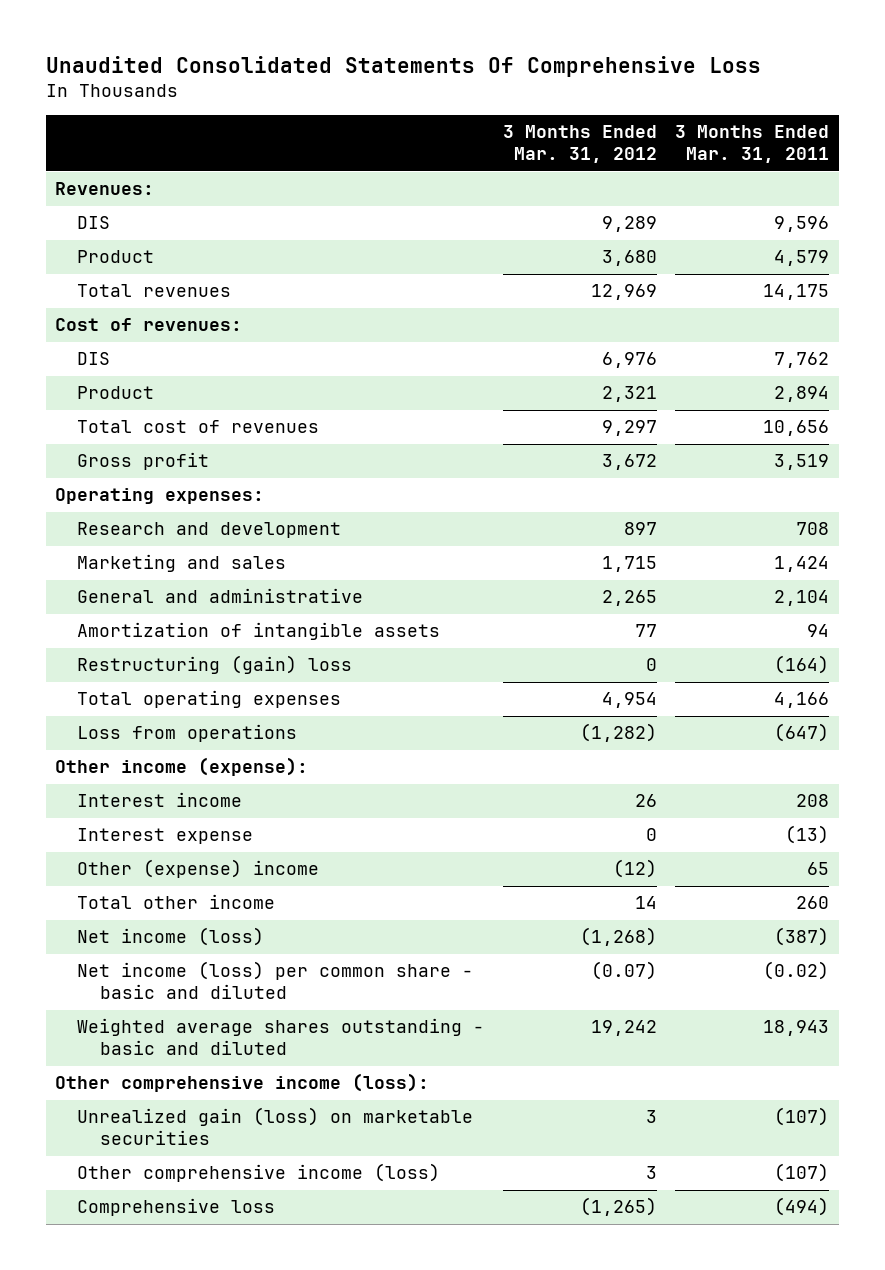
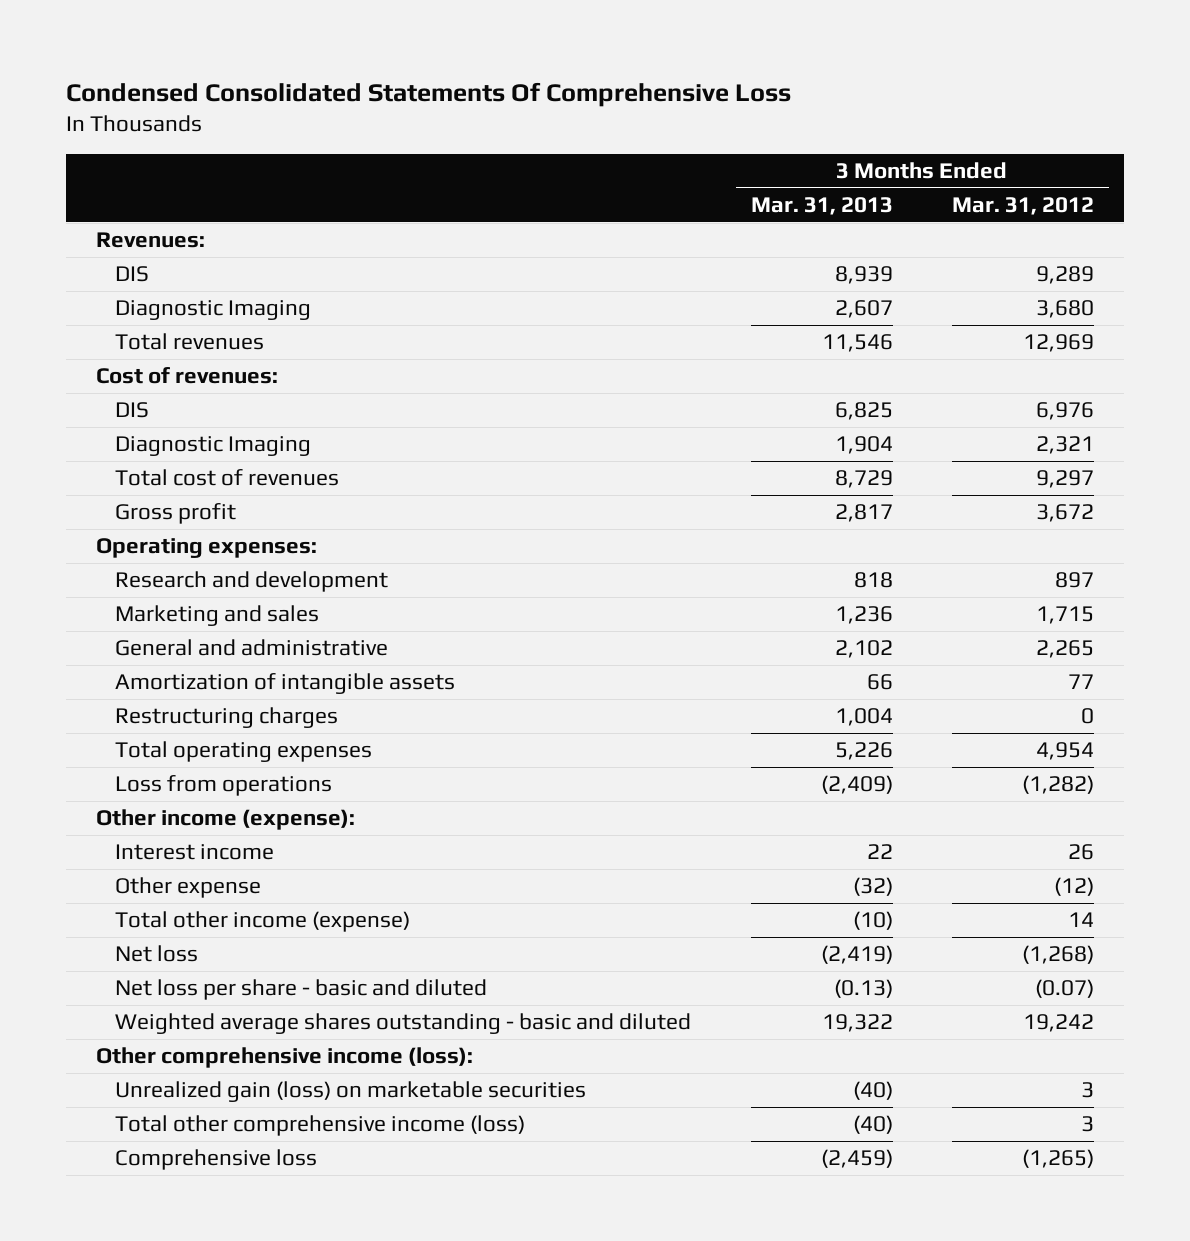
[45,56,761,78] Unaudited Consolidated Statements Of Comprehensive Loss -> [66,82,792,108] Condensed Consolidated Statements Of Comprehensive Loss
[675,125,830,164] 3 Months Ended Mar. 31, 2011 -> none
none -> [750,197,893,216] Mar. 31, 2013
[77,250,155,264] Product -> [114,300,311,321] Diagnostic Imaging
[77,386,155,400] Product -> [114,436,311,457] Diagnostic Imaging
[77,655,353,675] Restructuring (gain) loss -> [114,707,338,729] Restructuring charges
[77,828,254,845] Interest expense -> none
[77,859,320,879] Other (expense) income -> [114,877,261,899] Other expense
[77,894,276,910] Total other income -> [114,911,410,933] Total other income (expense)
[77,927,265,947] Net income (loss) -> [114,945,198,963] Net loss
[77,961,474,1000] Net income (loss) per common share - basic and diluted -> [114,979,487,1001] Net loss per share - basic and diluted
[77,1163,441,1183] Other comprehensive income (loss) -> [114,1115,525,1137] Total other comprehensive income (loss)

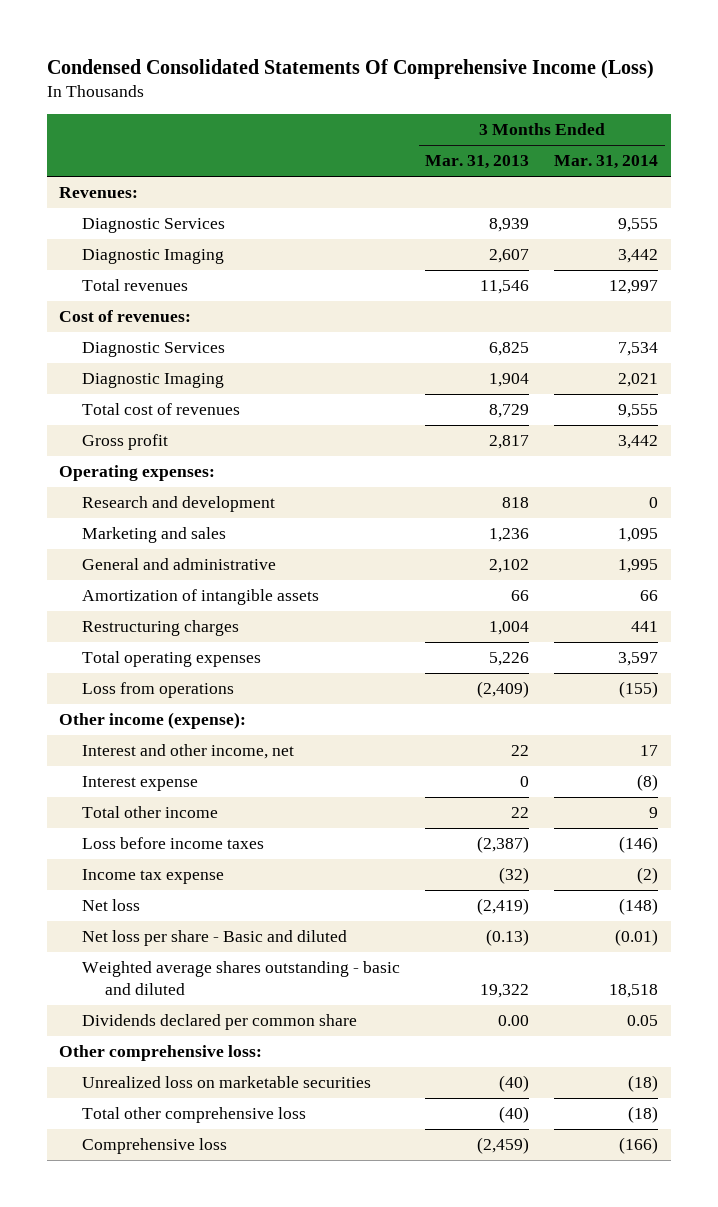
[66,82,792,108] Condensed Consolidated Statements Of Comprehensive Loss -> [46,58,654,79] Condensed Consolidated Statements Of Comprehensive Income (Loss)
[952,197,1095,216] Mar. 31, 2012 -> none
none -> [554,155,659,170] Mar. 31, 2014
[114,266,149,283] DIS -> [82,218,226,234] Diagnostic Services
[114,402,149,419] DIS -> [82,342,226,358] Diagnostic Services
[114,877,261,899] Other expense -> none
[114,844,274,861] Interest income -> [82,744,295,760] Interest and other income, net
none -> [82,776,199,792] Interest expense
[114,911,410,933] Total other income (expense) -> [82,806,219,819] Total other income
[852,911,893,931] (10) -> [511,807,530,819] 22
none -> [82,837,265,850] Loss before income taxes
none -> [82,869,225,885] Income tax expense
[114,979,487,1001] Net loss per share - basic and diluted -> [82,930,348,947] Net loss per share - Basic and diluted
none -> [82,1014,358,1031] Dividends declared per common share
[96,1047,474,1069] Other comprehensive income (loss): -> [59,1045,263,1062] Other comprehensive loss:
[114,1081,586,1103] Unrealized gain (loss) on marketable securities -> [82,1076,372,1089] Unrealized loss on marketable securities
[114,1115,525,1137] Total other comprehensive income (loss) -> [82,1107,307,1124] Total other comprehensive loss

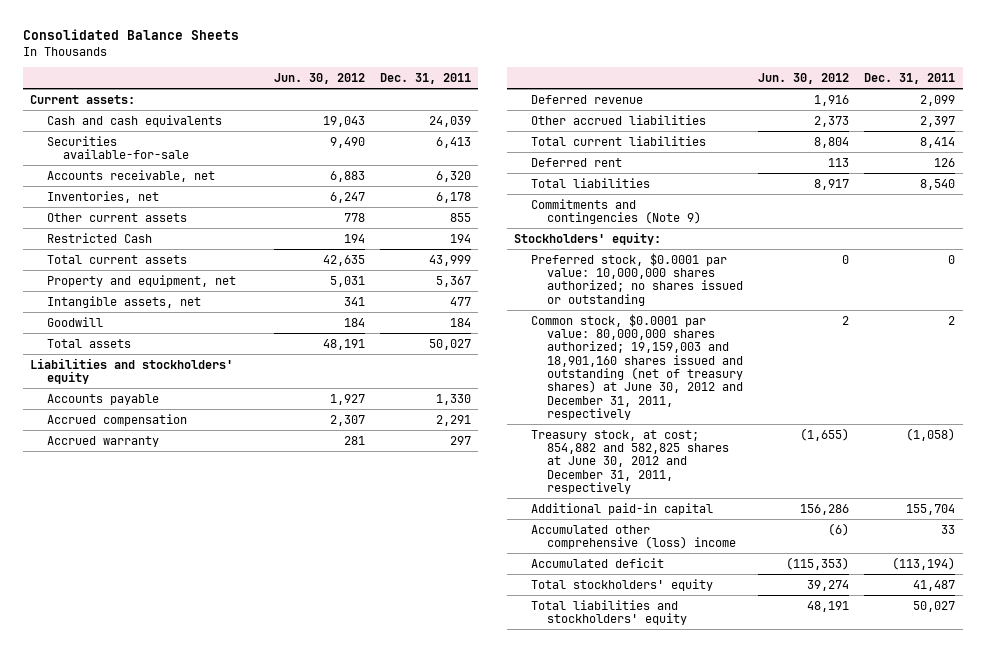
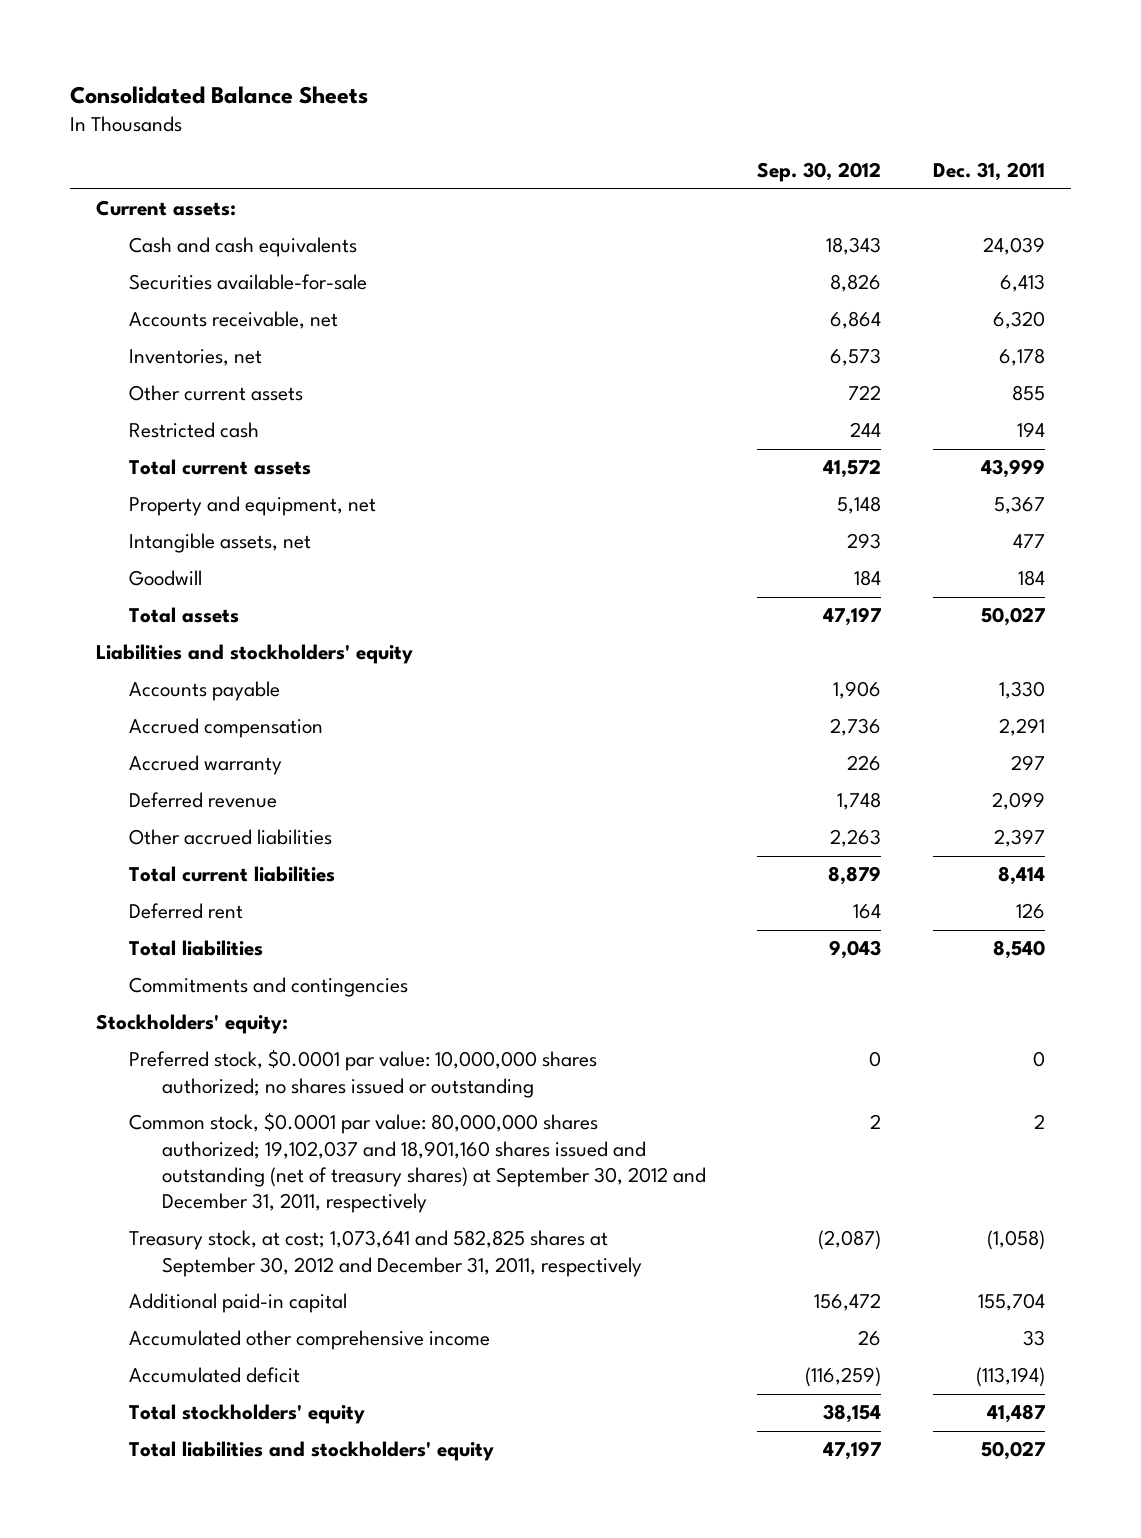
[273,73,365,85] Jun. 30, 2012 -> none
none -> [757,161,882,182] Sep. 30, 2012
[46,232,152,243] Restricted Cash -> [128,422,259,439] Restricted cash
[530,198,702,225] Commitments and contingencies (Note 9) -> [128,977,408,998] Commitments and contingencies
[530,313,744,420] Common stock, $0.0001 par value: 80,000,000 shares authorized; 19,159,003 and 18,901,160 shares issued and outstanding (net of treasury shares) at June 30, 2012 and December 31, 2011, respectively -> [128,1112,706,1213] Common stock, $0.0001 par value: 80,000,000 shares authorized; 19,102,037 and 18,901,160 shares issued and outstanding (net of treasury shares) at September 30, 2012 and December 31, 2011, respectively
[530,429,730,494] Treasury stock, at cost; 854,882 and 582,825 shares at June 30, 2012 and December 31, 2011, respectively -> [128,1230,642,1277] Treasury stock, at cost; 1,073,641 and 582,825 shares at September 30, 2012 and December 31, 2011, respectively
[530,524,737,550] Accumulated other comprehensive (loss) income -> [128,1330,490,1351] Accumulated other comprehensive income

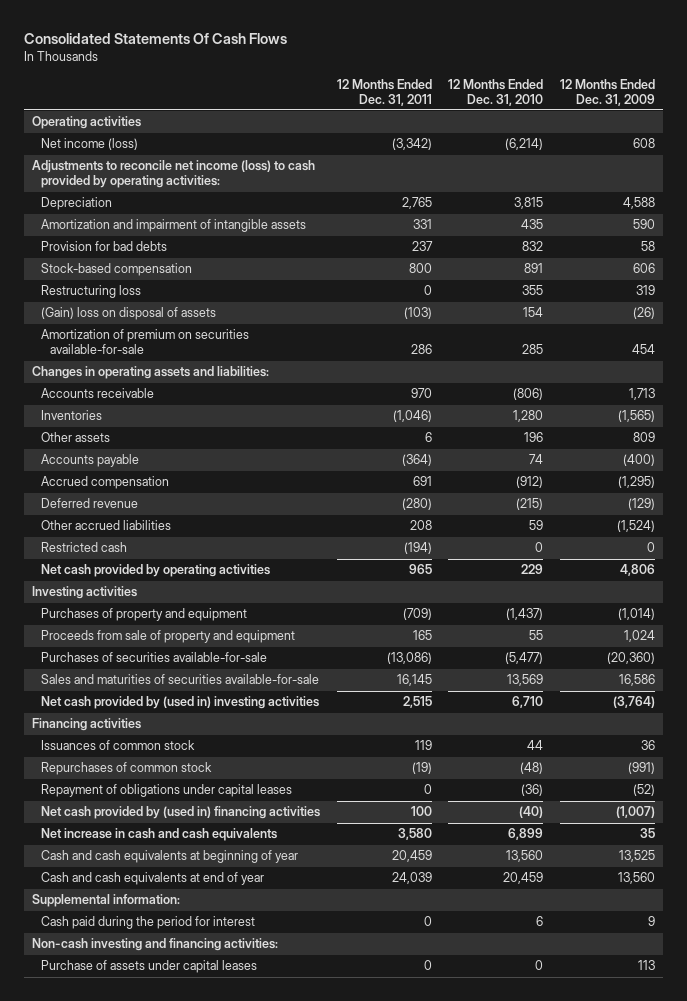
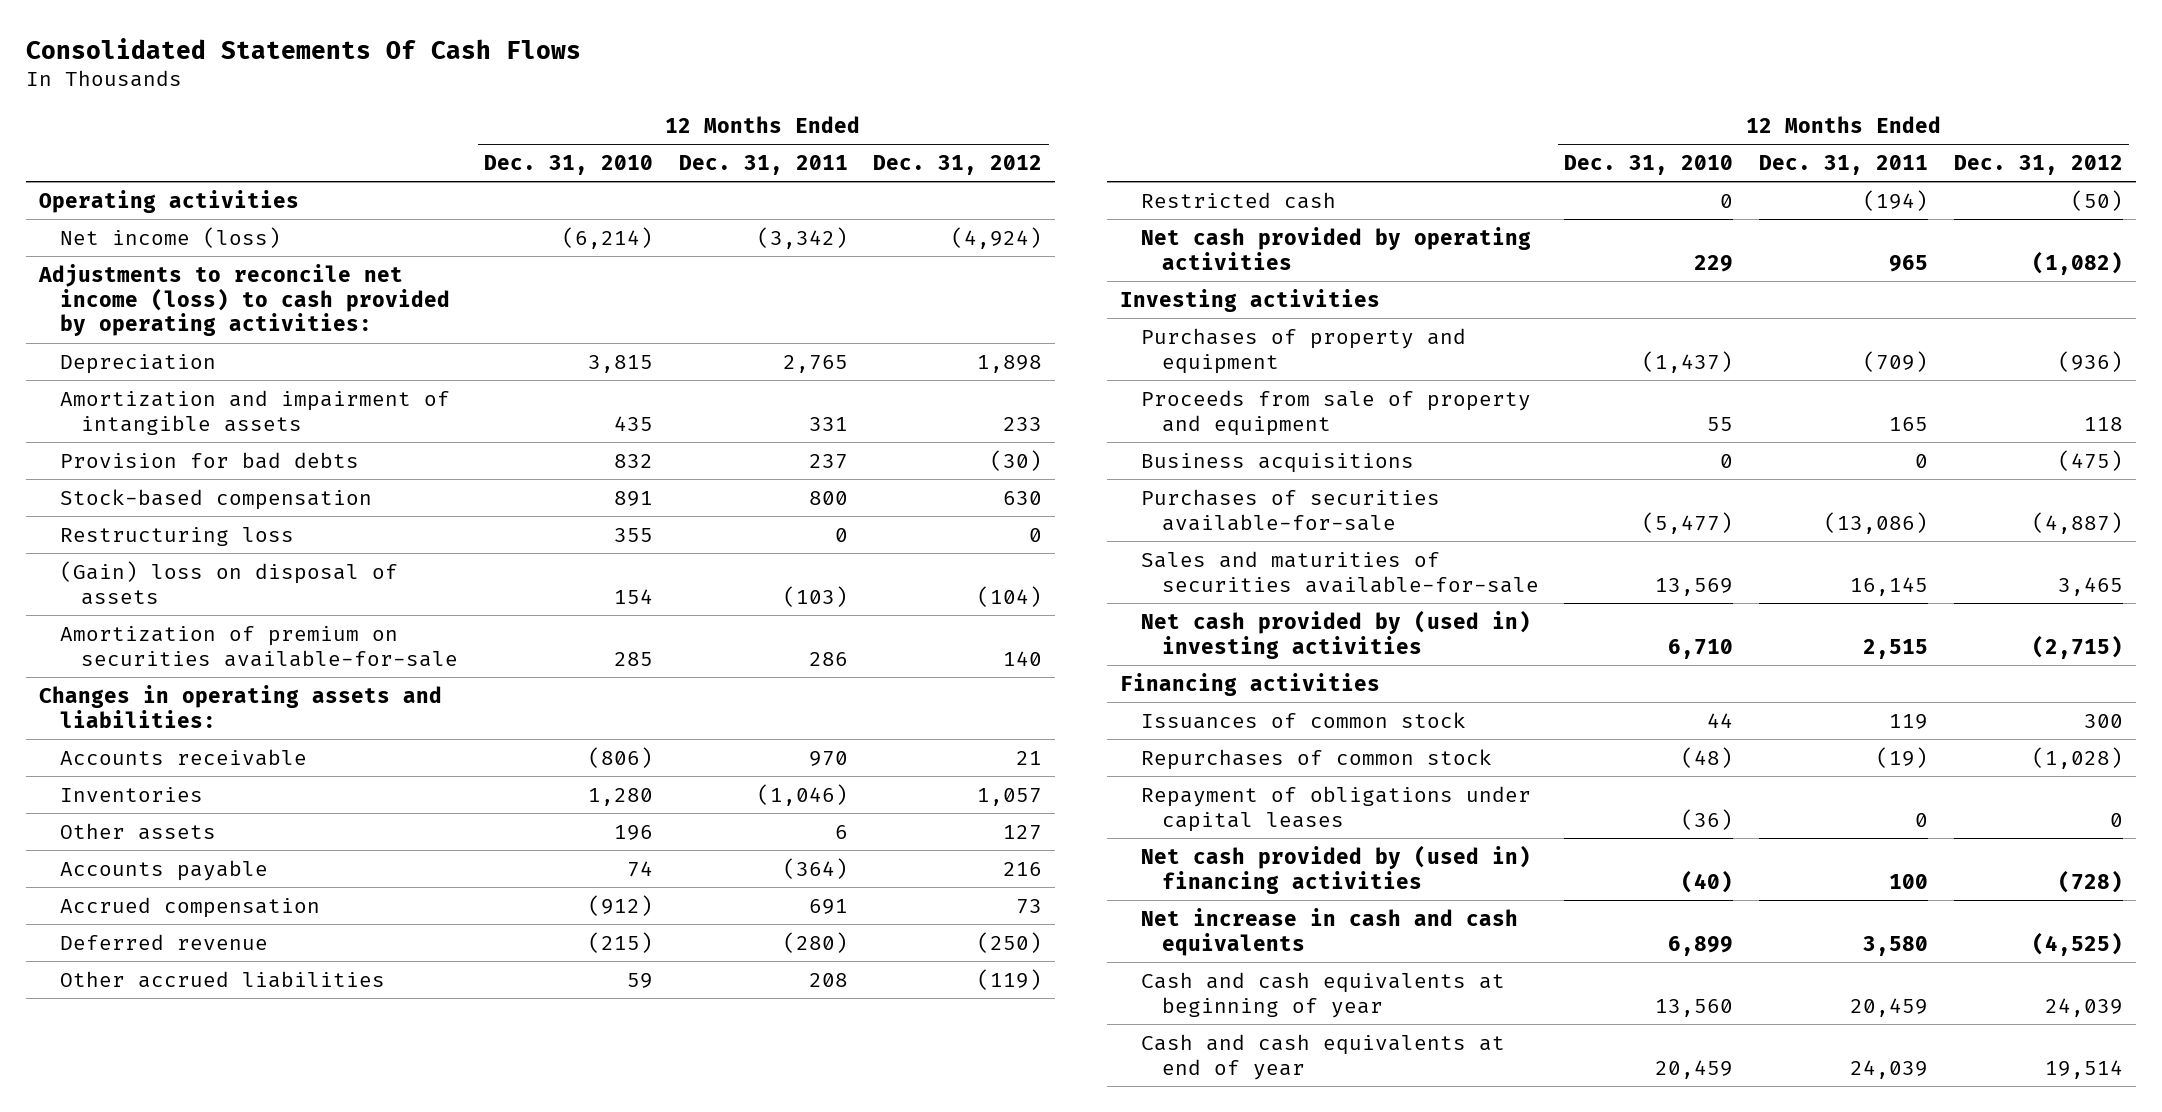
[559,78,655,106] 12 Months Ended Dec. 31, 2009 -> none
none -> [873,155,1043,176] Dec. 31, 2012
none -> [1140,452,1414,473] Business acquisitions
[32,894,181,908] Supplemental information: -> none
[41,916,256,930] Cash paid during the period for interest -> none
[32,938,279,952] Non-cash investing and financing activities: -> none
[41,960,258,974] Purchase of assets under capital leases -> none

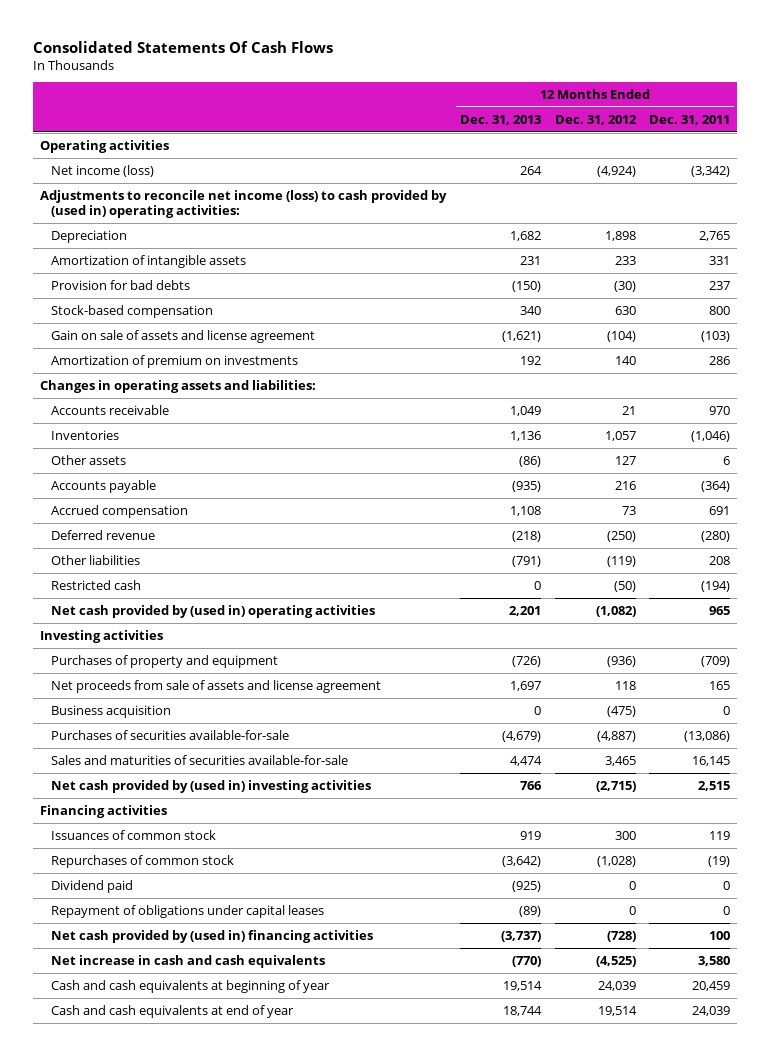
[483,155,653,176] Dec. 31, 2010 -> none
none -> [459,114,541,125] Dec. 31, 2013
[38,263,451,337] Adjustments to reconcile net income (loss) to cash provided by operating activities: -> [40,189,448,219] Adjustments to reconcile net income (loss) to cash provided by (used in) operating activities:
[60,389,451,435] Amortization and impairment of intangible assets -> [50,254,246,268] Amortization of intangible assets
[60,526,295,546] Restructuring loss -> none
[60,560,399,605] (Gain) loss on disposal of assets -> [50,329,315,343] Gain on sale of assets and license agreement
[60,625,459,667] Amortization of premium on securities available-for-sale -> [50,354,298,368] Amortization of premium on investments
[60,970,386,988] Other accrued liabilities -> [50,554,140,565] Other liabilities
[1140,226,1531,270] Net cash provided by operating activities -> [50,604,375,618] Net cash provided by (used in) operating activities
[1140,389,1531,436] Proceeds from sale of property and equipment -> [50,679,381,693] Net proceeds from sale of assets and license agreement
[1140,452,1414,473] Business acquisitions -> [50,704,171,718] Business acquisition
none -> [50,879,133,893] Dividend paid

